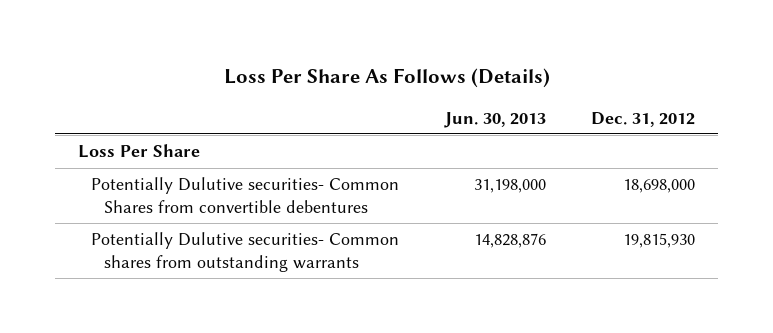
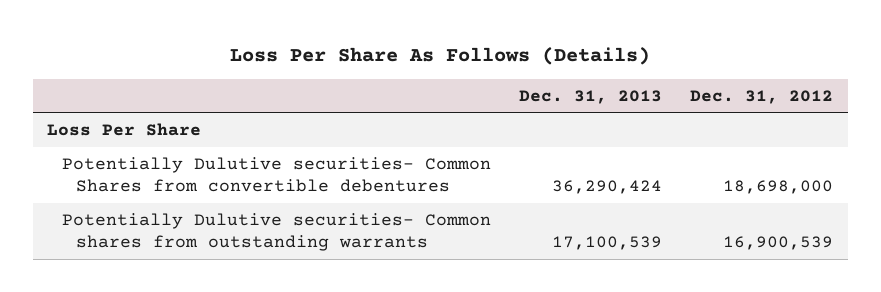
[443,111,546,128] Jun. 30, 2013 -> none
none -> [519,89,663,104] Dec. 31, 2013
[623,233,696,249] 19,815,930 -> [723,236,834,251] 16,900,539

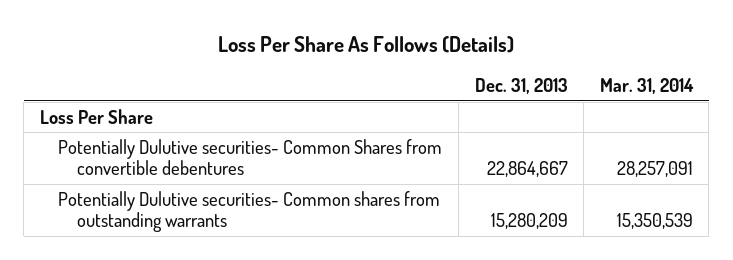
[690,89,834,104] Dec. 31, 2012 -> none
none -> [599,78,694,95] Mar. 31, 2014
[552,180,663,195] 36,290,424 -> [486,161,568,178] 22,864,667
[552,236,663,251] 17,100,539 -> [490,213,568,230] 15,280,209

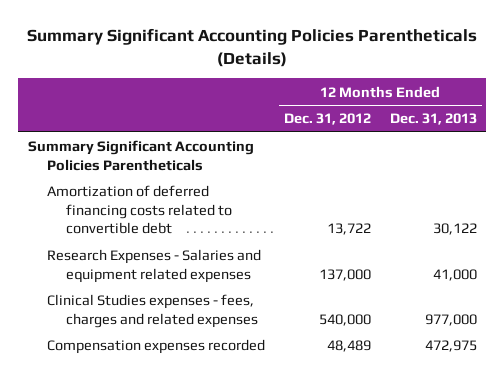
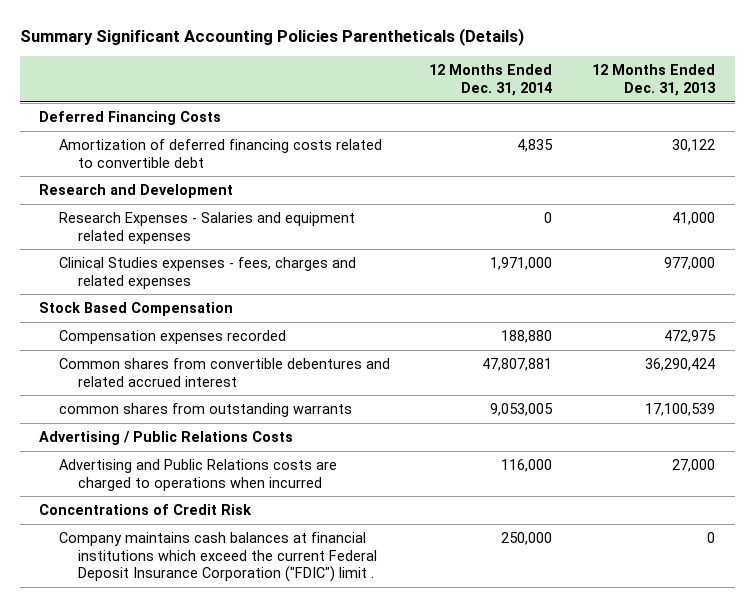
[283,113,371,126] Dec. 31, 2012 -> none
none -> [429,64,553,97] 12 Months Ended Dec. 31, 2014
[27,140,254,171] Summary Significant Accounting Policies Parentheticals -> none
none -> [39,111,222,126] Deferred Financing Costs
none -> [39,184,234,199] Research and Development
none -> [39,302,234,317] Stock Based Compensation
none -> [58,358,390,387] Common shares from convertible debentures and related accrued interest
none -> [58,403,352,418] common shares from outstanding warrants
none -> [39,431,294,446] Advertising / Public Relations Costs
none -> [58,459,337,491] Advertising and Public Relations costs are charged to operations when incurred
none -> [39,504,253,516] Concentrations of Credit Risk
none -> [58,532,378,583] Company maintains cash balances at financial institutions which exceed the current Federal Deposit Insurance Corporation ("FDIC") limit .

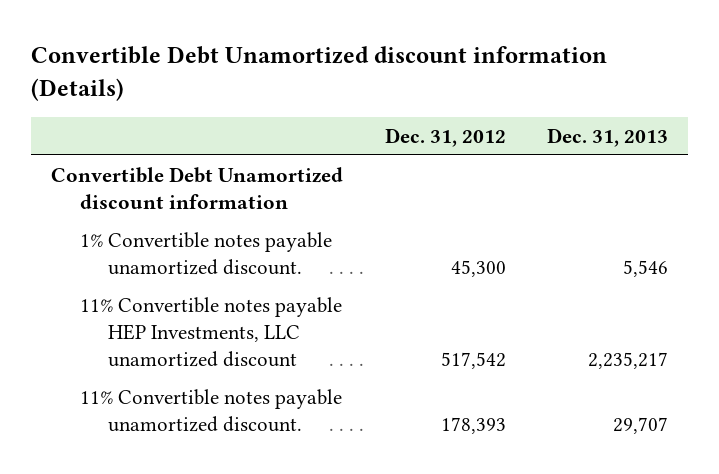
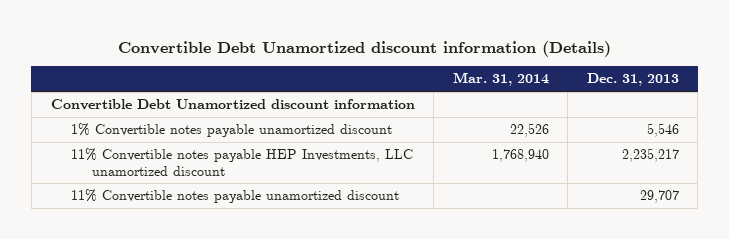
[384,127,506,147] Dec. 31, 2012 -> none
none -> [452,72,549,87] Mar. 31, 2014
[79,231,332,275] 1% Convertible notes payable unamortized discount. -> [71,123,393,138] 1% Convertible notes payable unamortized discount
[79,388,342,432] 11% Convertible notes payable unamortized discount. -> [71,189,400,204] 11% Convertible notes payable unamortized discount

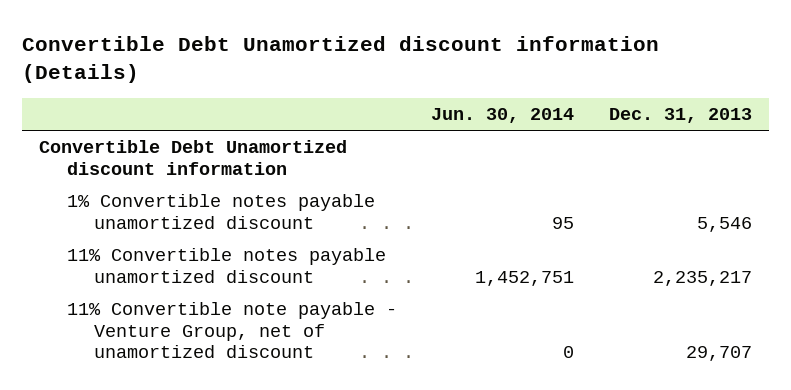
[452,72,549,87] Mar. 31, 2014 -> none
none -> [431,107,575,123] Jun. 30, 2014
[71,148,414,176] 11% Convertible notes payable HEP Investments, LLC unamortized discount -> none
[639,190,679,204] 29,707 -> [652,270,752,286] 2,235,217
none -> [66,302,397,359] 11% Convertible note payable - Venture Group, net of unamortized discount

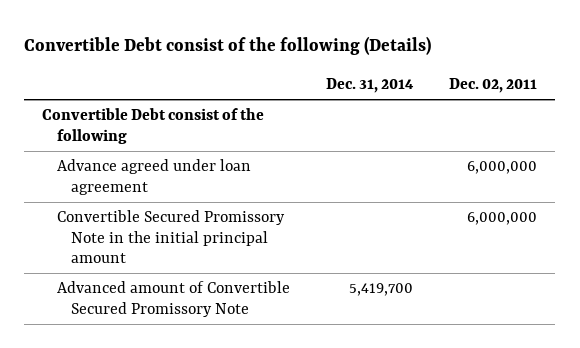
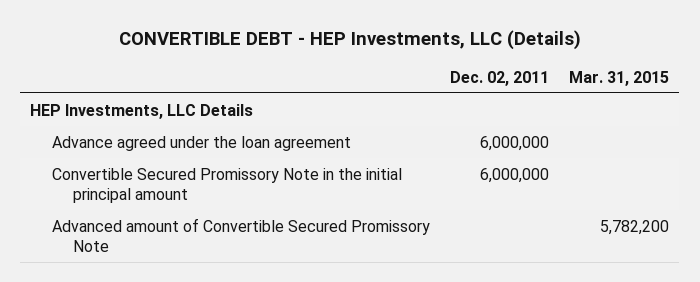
[24,36,432,56] Convertible Debt consist of the following (Details) -> [118,30,581,51] CONVERTIBLE DEBT - HEP Investments, LLC (Details)
[325,77,414,93] Dec. 31, 2014 -> none
none -> [569,70,670,86] Mar. 31, 2015
[42,108,265,144] Convertible Debt consist of the following -> none
none -> [30,103,254,119] HEP Investments, LLC Details
[56,159,251,195] Advance agreed under loan agreement -> [51,135,351,151] Advance agreed under the loan agreement

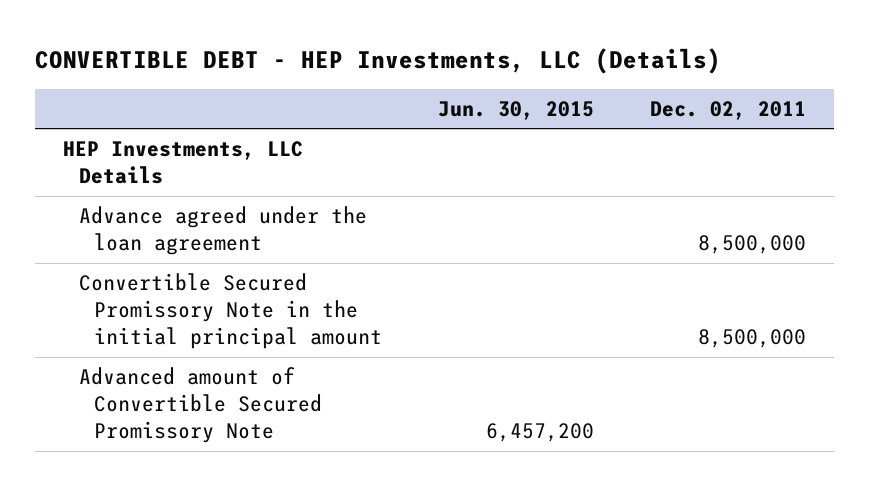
[569,70,670,86] Mar. 31, 2015 -> none
none -> [438,100,595,120] Jun. 30, 2015
[479,135,549,151] 6,000,000 -> [698,235,807,255] 8,500,000
[479,167,549,183] 6,000,000 -> [698,329,807,349] 8,500,000

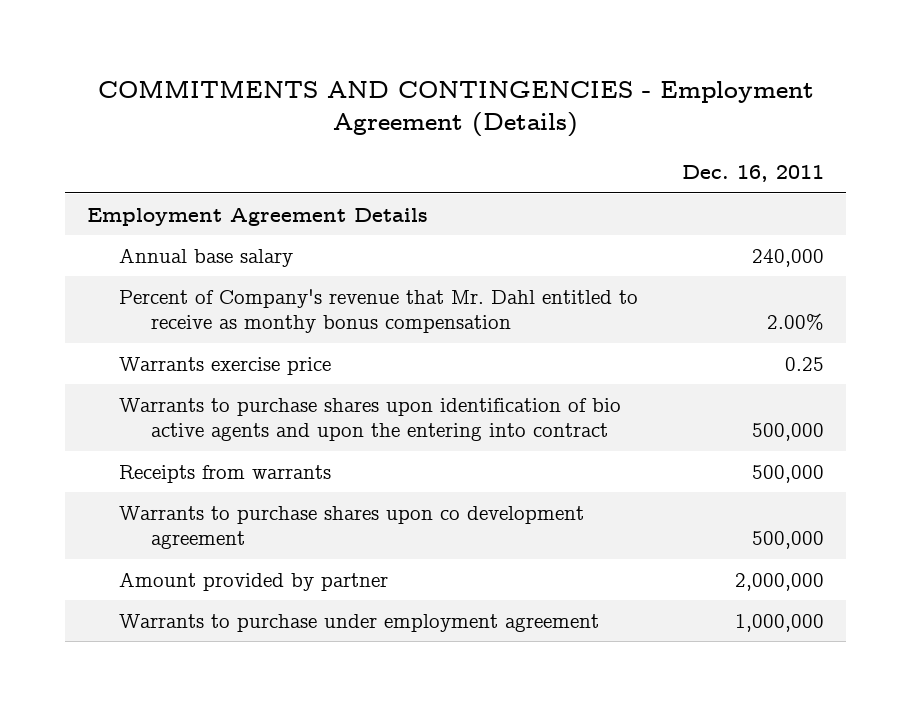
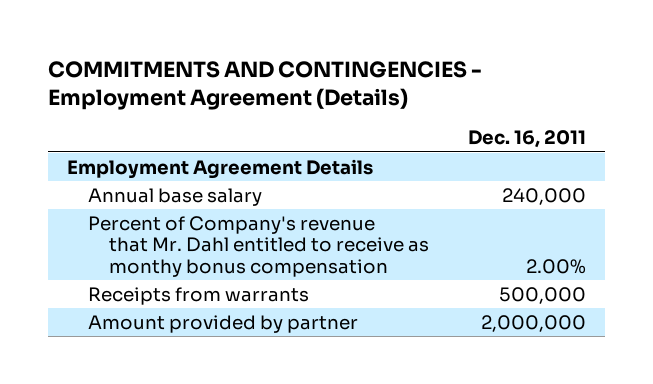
[119,356,332,375] Warrants exercise price -> none
[119,397,622,442] Warrants to purchase shares upon identification of bio active agents and upon the entering into contract -> none
[119,505,585,550] Warrants to purchase shares upon co development agreement -> none
[119,613,600,632] Warrants to purchase under employment agreement -> none

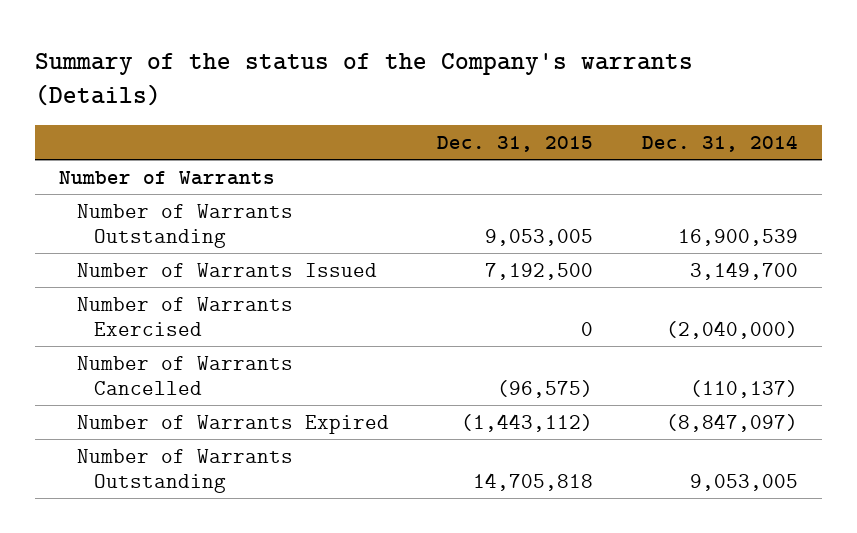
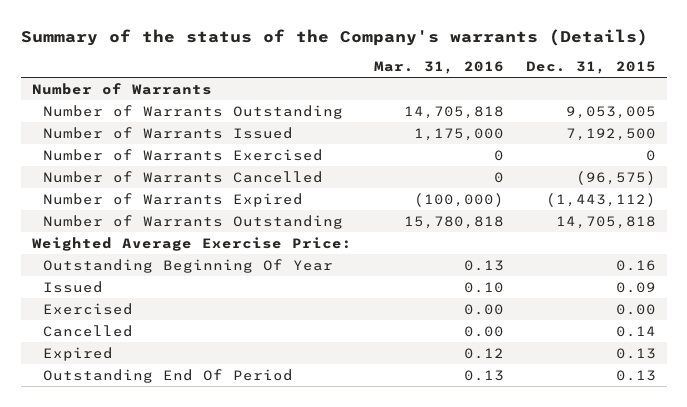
[642,134,799,152] Dec. 31, 2014 -> none
none -> [373,61,504,75] Mar. 31, 2016
none -> [31,236,352,251] Weighted Average Exercise Price:
none -> [42,258,333,273] Outstanding Beginning Of Year
none -> [42,280,103,293] Issued
none -> [42,302,133,315] Exercised
none -> [42,324,133,337] Cancelled
none -> [42,346,113,361] Expired
none -> [42,368,293,383] Outstanding End Of Period

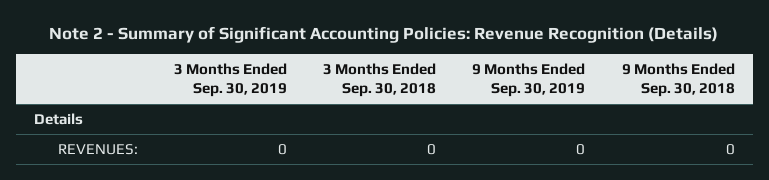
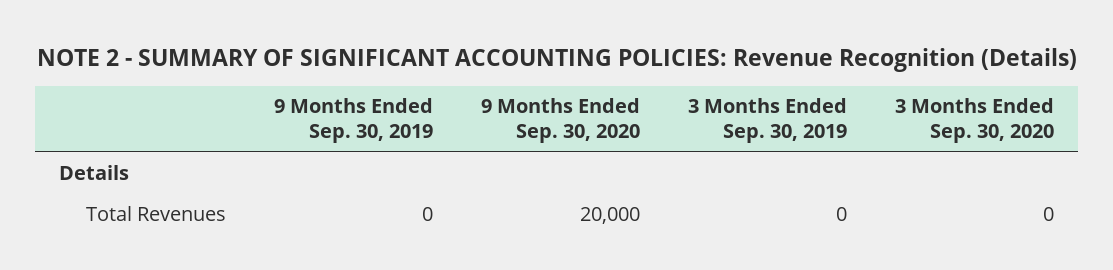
[49,26,719,44] Note 2 - Summary of Significant Accounting Policies: Revenue Recognition (Details) -> [36,48,1077,73] NOTE 2 - SUMMARY OF SIGNIFICANT ACCOUNTING POLICIES: Revenue Recognition (Details)
[323,62,437,98] 3 Months Ended Sep. 30, 2018 -> none
[621,62,735,98] 9 Months Ended Sep. 30, 2018 -> none
none -> [480,98,640,144] 9 Months Ended Sep. 30, 2020
none -> [894,98,1054,144] 3 Months Ended Sep. 30, 2020
[57,143,138,155] REVENUES: -> [85,206,226,222] Total Revenues

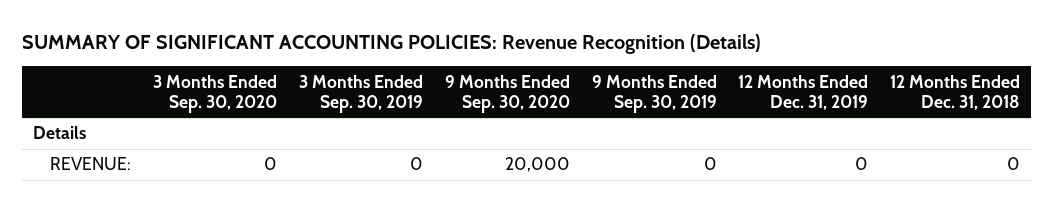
[36,48,1077,73] NOTE 2 - SUMMARY OF SIGNIFICANT ACCOUNTING POLICIES: Revenue Recognition (Details) -> [21,33,761,54] SUMMARY OF SIGNIFICANT ACCOUNTING POLICIES: Revenue Recognition (Details)
none -> [738,74,869,111] 12 Months Ended Dec. 31, 2019
none -> [890,74,1021,111] 12 Months Ended Dec. 31, 2018
[85,206,226,222] Total Revenues -> [50,157,132,171] REVENUE:

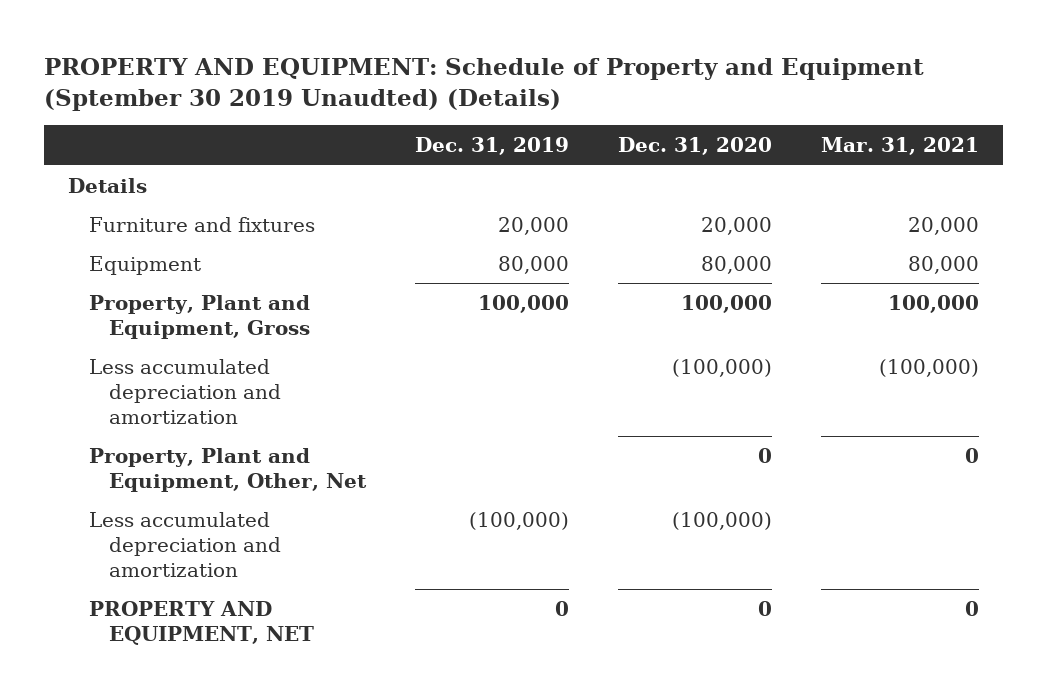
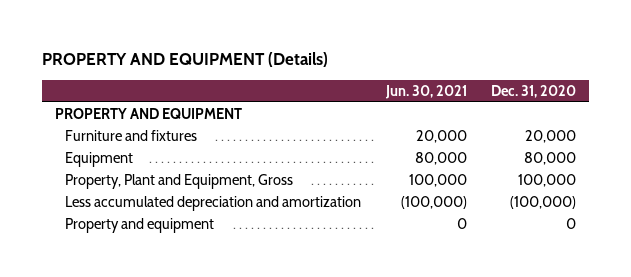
[43,57,924,111] PROPERTY AND EQUIPMENT: Schedule of Property and Equipment (Sptember 30 2019 Unaudted) (Details) -> [42,52,329,68] PROPERTY AND EQUIPMENT (Details)
[415,137,570,156] Dec. 31, 2019 -> none
[820,137,979,156] Mar. 31, 2021 -> none
none -> [384,84,467,99] Jun. 30, 2021
[68,177,148,193] Details -> none
none -> [54,108,242,120] PROPERTY AND EQUIPMENT
[88,447,368,492] Property, Plant and Equipment, Other, Net -> none
[88,511,282,578] Less accumulated depreciation and amortization -> none
[88,600,315,645] PROPERTY AND EQUIPMENT, NET -> [65,218,215,234] Property and equipment

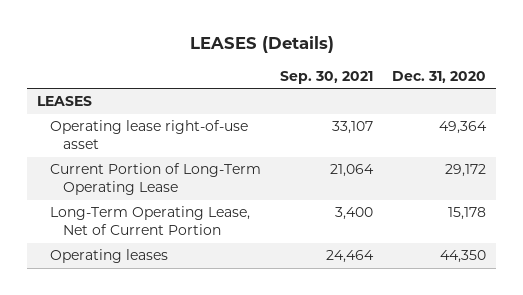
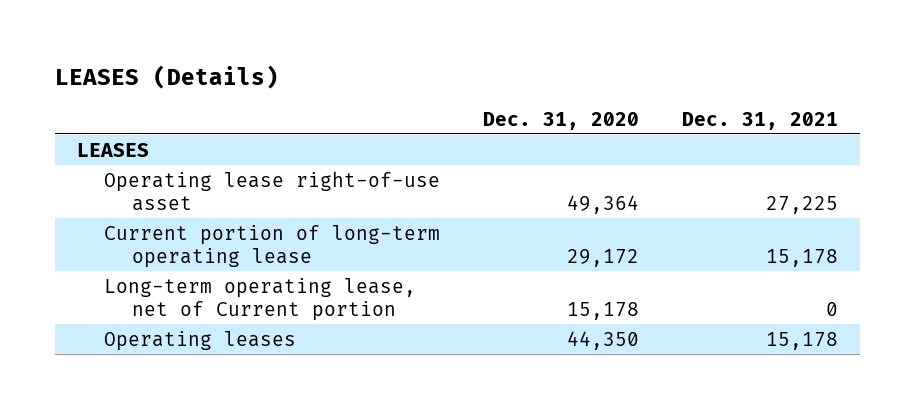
[280,70,374,84] Sep. 30, 2021 -> none
none -> [682,111,839,130] Dec. 31, 2021
[49,163,261,196] Current Portion of Long-Term Operating Lease -> [104,224,441,268] Current portion of long-term operating lease
[49,206,250,236] Long-Term Operating Lease, Net of Current Portion -> [104,277,417,321] Long-term operating lease, net of Current portion

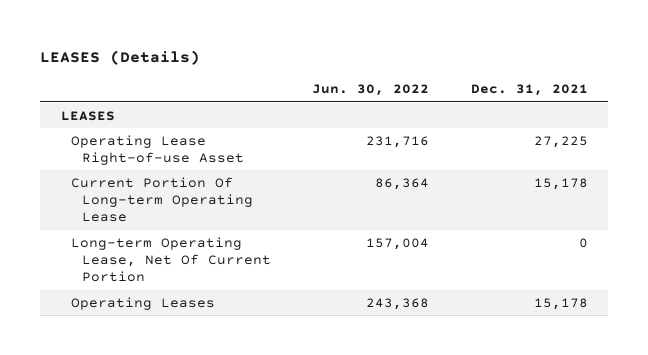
[483,111,640,130] Dec. 31, 2020 -> none
none -> [312,84,430,97] Jun. 30, 2022
[104,170,441,211] Operating lease right-of-use asset -> [71,134,244,166] Operating Lease Right-of-use Asset
[104,224,441,268] Current portion of long-term operating lease -> [71,176,253,223] Current Portion Of Long-term Operating Lease
[104,277,417,321] Long-term operating lease, net of Current portion -> [71,236,271,283] Long-term Operating Lease, Net Of Current Portion
[104,330,297,351] Operating leases -> [71,296,216,310] Operating Leases

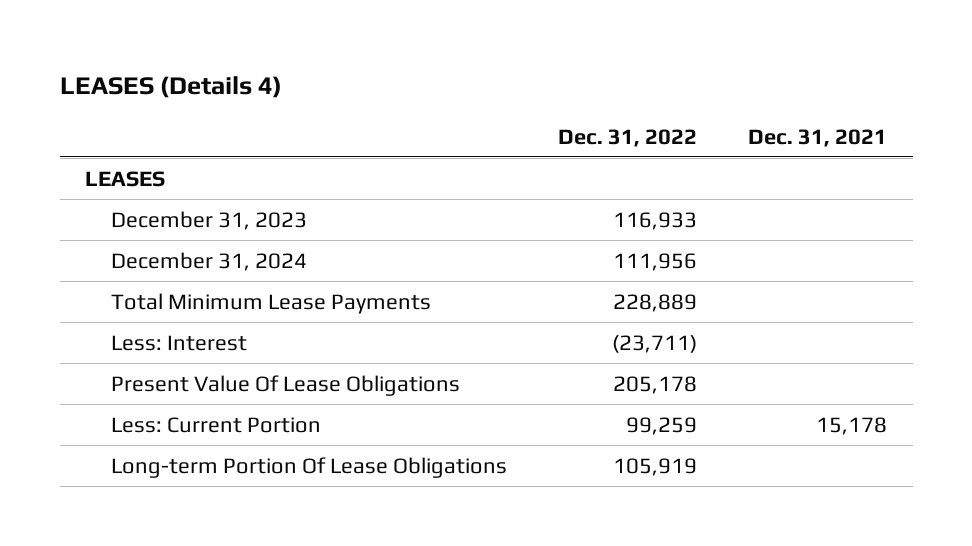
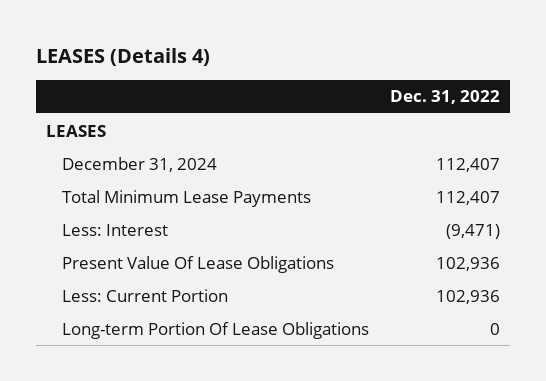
[748,128,888,147] Dec. 31, 2021 -> none
[111,210,308,230] December 31, 2023 -> none
[613,252,698,271] 111,956 -> [435,157,500,172] 112,407
[613,293,698,312] 228,889 -> [435,190,500,205] 112,407
[612,334,698,353] (23,711) -> [445,223,500,239] (9,471)
[613,375,698,394] 205,178 -> [435,256,500,271] 102,936
[626,416,698,435] 99,259 -> [435,289,500,304] 102,936
[613,457,698,476] 105,919 -> [489,322,500,335] 0

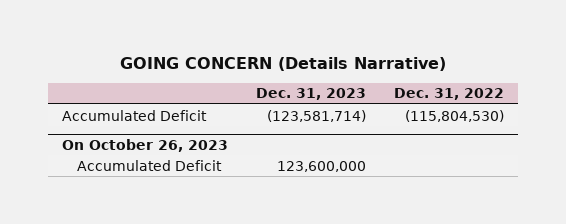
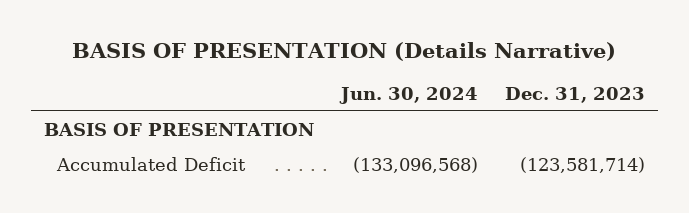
[119,56,446,71] GOING CONCERN (Details Narrative) -> [72,42,617,62] BASIS OF PRESENTATION (Details Narrative)
[394,88,505,101] Dec. 31, 2022 -> none
none -> [338,87,478,105] Jun. 30, 2024
none -> [44,122,315,136] BASIS OF PRESENTATION
[61,138,228,152] On October 26, 2023 -> none
[76,159,222,171] Accumulated Deficit -> none

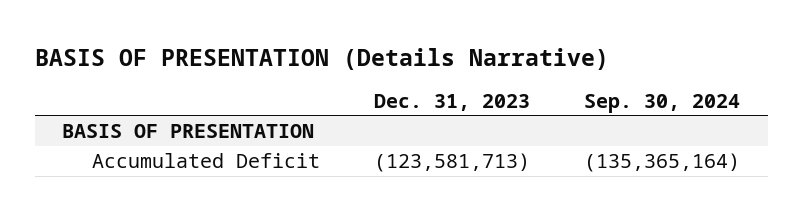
[338,87,478,105] Jun. 30, 2024 -> none
none -> [584,93,741,113] Sep. 30, 2024
[519,156,645,173] (123,581,714) -> [374,153,531,173] (123,581,713)

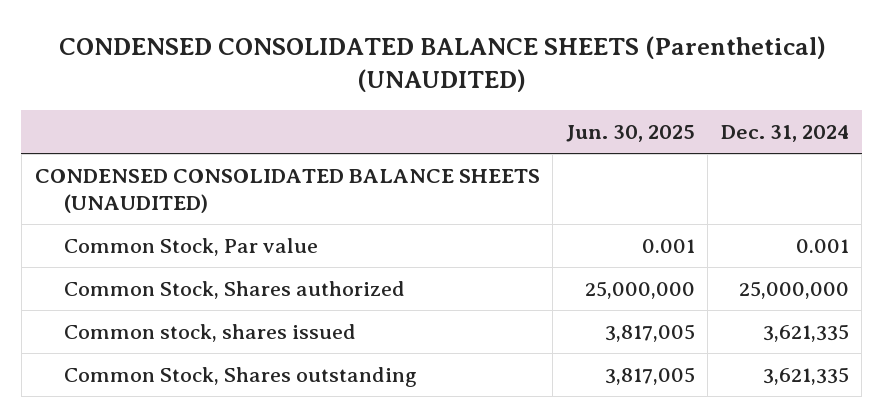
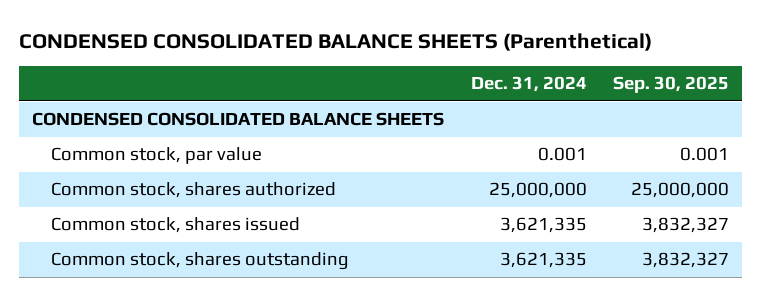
[58,35,826,93] CONDENSED CONSOLIDATED BALANCE SHEETS (Parenthetical) (UNAUDITED) -> [19,32,653,51] CONDENSED CONSOLIDATED BALANCE SHEETS (Parenthetical)
[565,124,695,142] Jun. 30, 2025 -> none
none -> [612,76,729,94] Sep. 30, 2025
[34,169,540,213] CONDENSED CONSOLIDATED BALANCE SHEETS (UNAUDITED) -> [32,112,445,127] CONDENSED CONSOLIDATED BALANCE SHEETS
[63,238,318,257] Common Stock, Par value -> [51,147,263,165] Common stock, par value
[63,281,405,300] Common Stock, Shares authorized -> [51,182,337,199] Common stock, shares authorized
[63,367,417,388] Common Stock, Shares outstanding -> [51,252,350,271] Common stock, shares outstanding

